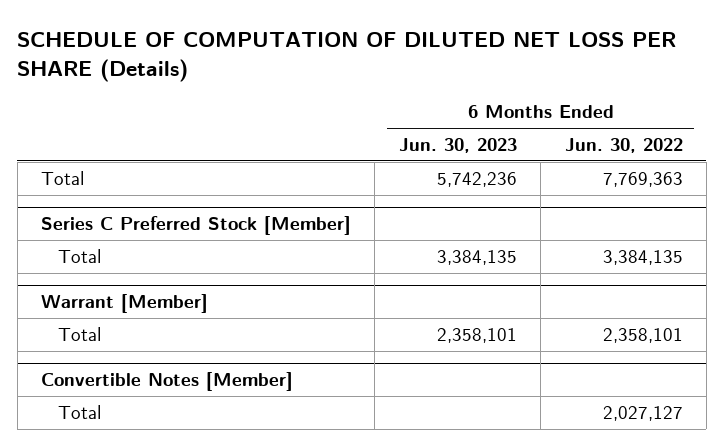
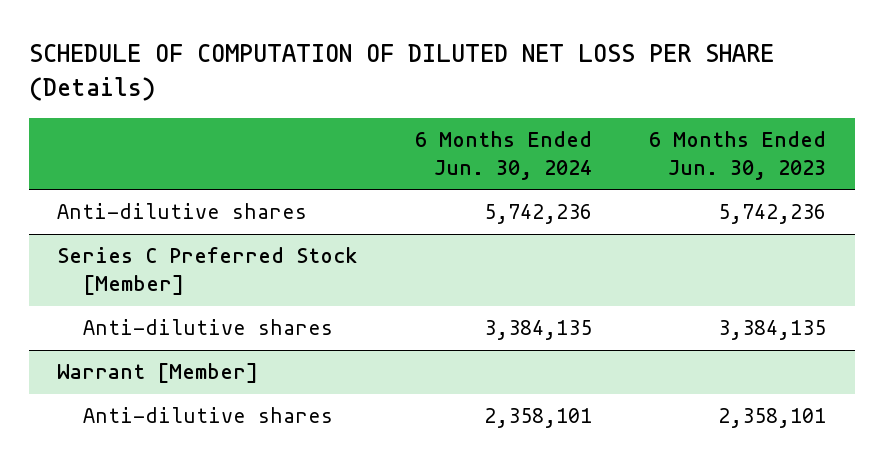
[564,138,683,154] Jun. 30, 2022 -> none
none -> [415,131,593,180] 6 Months Ended Jun. 30, 2024
[40,171,85,186] Total -> [57,203,308,220] Anti-dilutive shares
[57,249,102,264] Total -> [82,319,333,336] Anti-dilutive shares
[40,372,293,392] Convertible Notes [Member] -> none
[57,405,102,420] Total -> none
[57,327,102,342] Total -> [82,407,333,424] Anti-dilutive shares

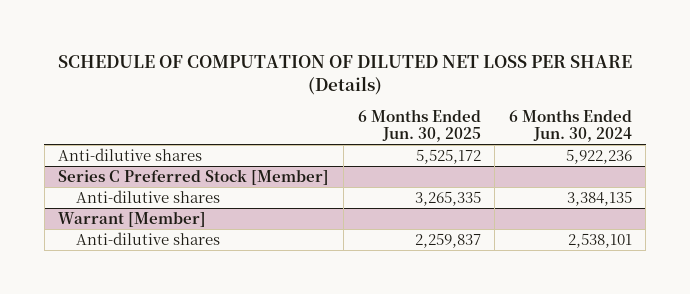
[649,131,827,180] 6 Months Ended Jun. 30, 2023 -> none
none -> [357,108,481,143] 6 Months Ended Jun. 30, 2025
[484,204,593,225] 5,742,236 -> [565,149,632,165] 5,922,236
[484,408,593,429] 2,358,101 -> [567,233,632,249] 2,538,101

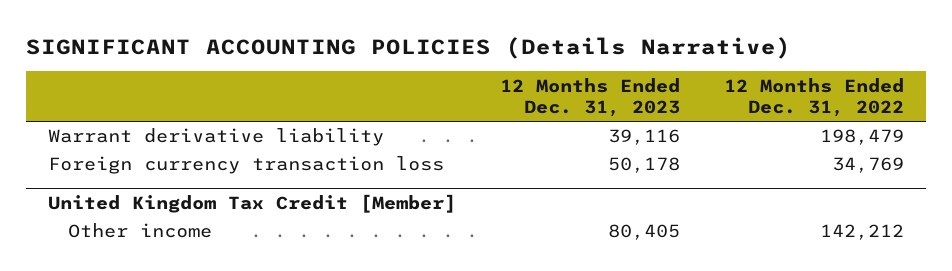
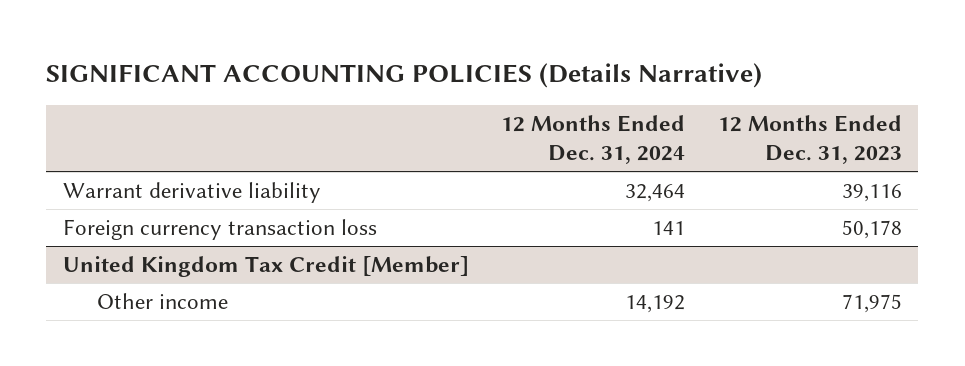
[723,77,904,118] 12 Months Ended Dec. 31, 2022 -> none
none -> [501,114,686,165] 12 Months Ended Dec. 31, 2024
[607,224,680,241] 80,405 -> [841,294,902,314] 71,975

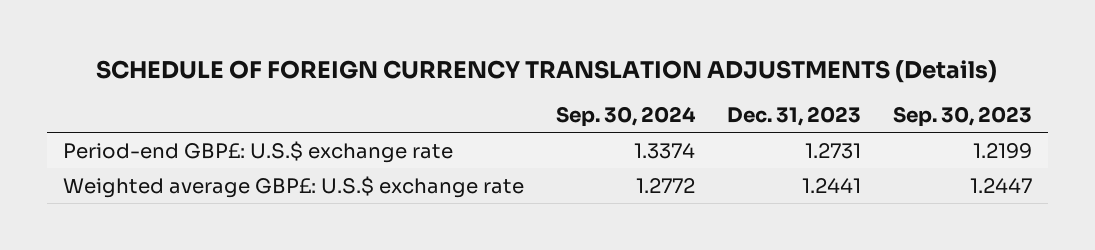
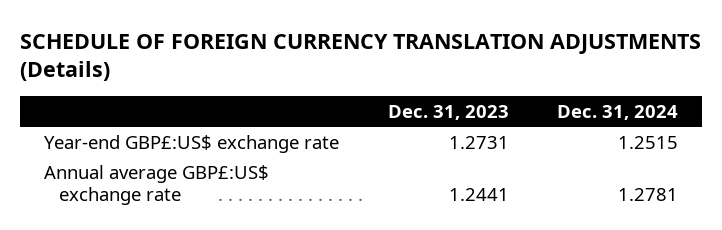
[555,106,696,128] Sep. 30, 2024 -> none
[892,106,1032,128] Sep. 30, 2023 -> none
none -> [556,104,678,120] Dec. 31, 2024
[62,140,453,163] Period-end GBP£: U.S.$ exchange rate -> [44,134,340,153] Year-end GBP£:US$ exchange rate
[62,175,524,198] Weighted average GBP£: U.S.$ exchange rate -> [44,164,270,206] Annual average GBP£:US$ exchange rate

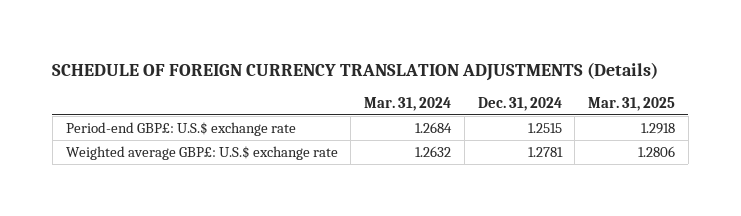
[387,104,509,120] Dec. 31, 2023 -> none
none -> [364,97,452,112] Mar. 31, 2024
none -> [588,97,676,112] Mar. 31, 2025
[44,134,340,153] Year-end GBP£:US$ exchange rate -> [65,121,296,136] Period-end GBP£: U.S.$ exchange rate
[44,164,270,206] Annual average GBP£:US$ exchange rate -> [65,145,338,160] Weighted average GBP£: U.S.$ exchange rate

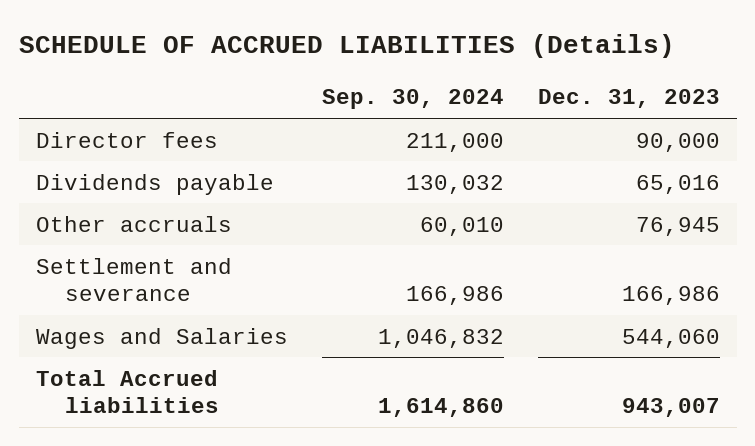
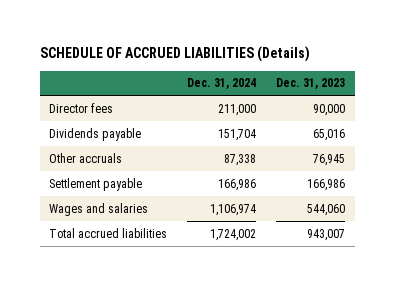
[321,89,504,110] Sep. 30, 2024 -> none
none -> [187,78,257,90] Dec. 31, 2024
[35,257,232,302] Settlement and severance -> [49,177,143,191] Settlement payable
[35,327,288,349] Wages and Salaries -> [49,202,149,216] Wages and salaries
[35,369,220,414] Total Accrued liabilities -> [49,227,168,238] Total accrued liabilities

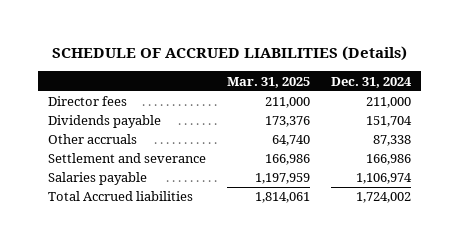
[275,78,345,90] Dec. 31, 2023 -> none
none -> [227,76,311,88] Mar. 31, 2025
[49,177,143,191] Settlement payable -> [48,153,207,164] Settlement and severance
[49,202,149,216] Wages and salaries -> [48,172,148,186] Salaries payable
[49,227,168,238] Total accrued liabilities -> [48,191,194,202] Total Accrued liabilities

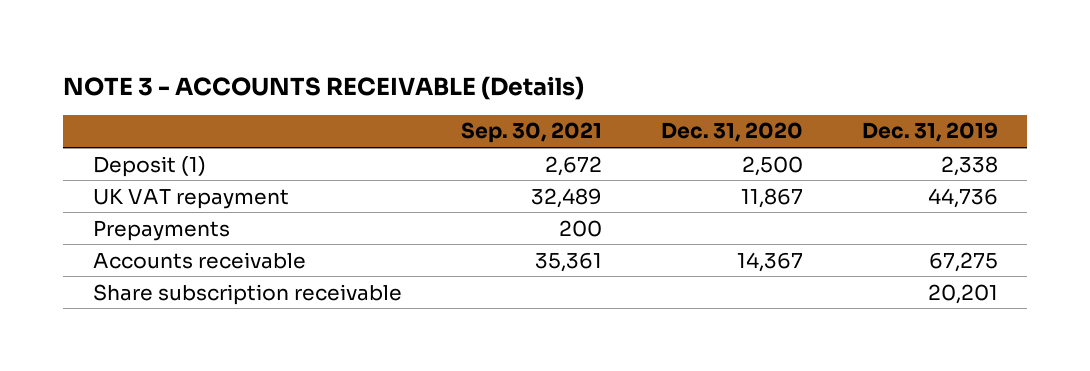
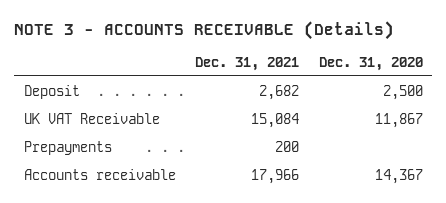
[460,122,602,144] Sep. 30, 2021 -> none
[861,122,998,143] Dec. 31, 2019 -> none
none -> [195,56,300,71] Dec. 31, 2021
[92,155,206,177] Deposit (1) -> [23,84,80,99] Deposit
[92,188,289,209] UK VAT repayment -> [23,112,160,124] UK VAT Receivable
[92,283,402,305] Share subscription receivable -> none

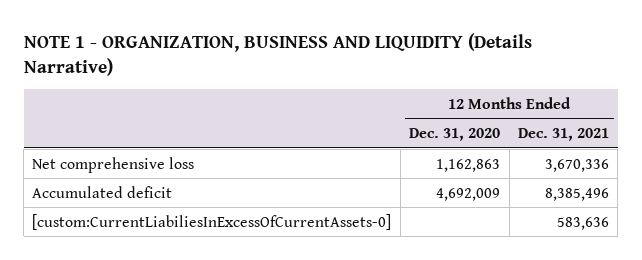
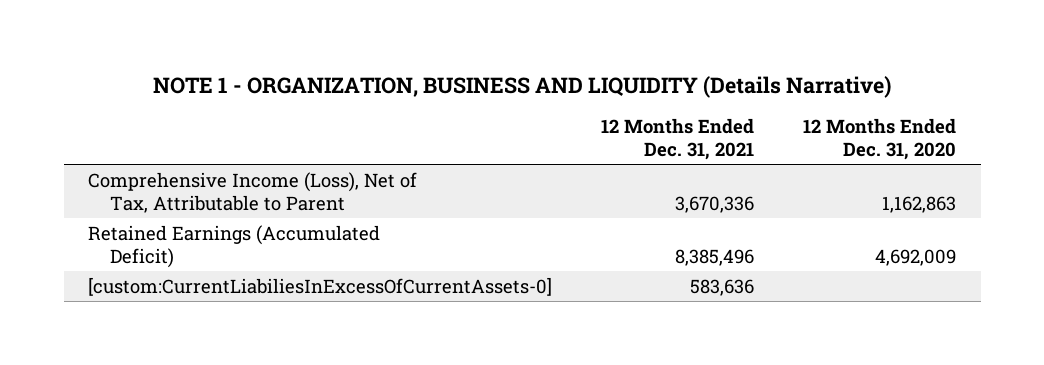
[32,156,195,173] Net comprehensive loss -> [88,171,418,213] Comprehensive Income (Loss), Net of Tax, Attributable to Parent
[32,185,173,198] Accumulated deficit -> [88,224,381,268] Retained Earnings (Accumulated Deficit)

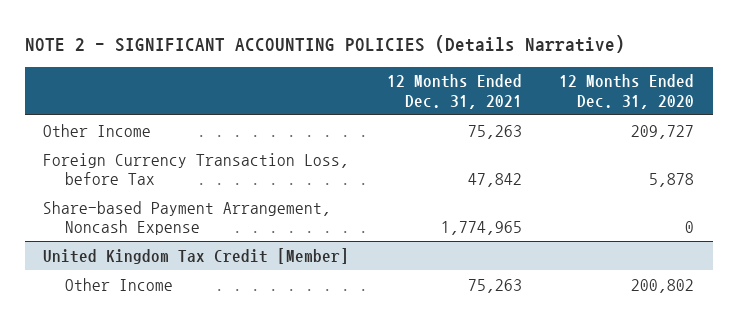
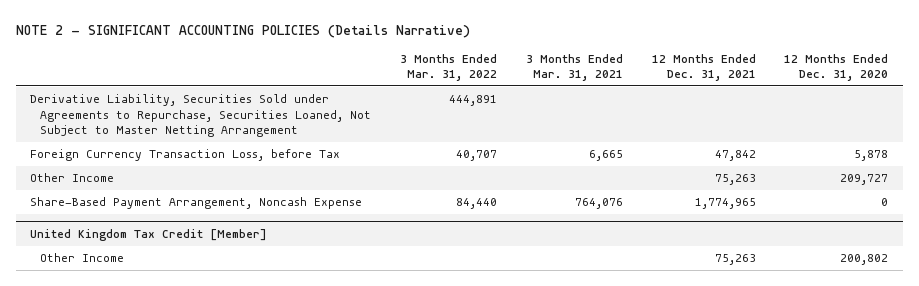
none -> [399,53,497,81] 3 Months Ended Mar. 31, 2022
none -> [525,53,623,81] 3 Months Ended Mar. 31, 2021
none -> [30,94,371,137] Derivative Liability, Securities Sold under Agreements to Repurchase, Securities Loaned, Not Subject to Master Netting Arrangement
[43,123,152,137] Other Income -> [30,173,115,183] Other Income
[43,200,332,235] Share-based Payment Arrangement, Noncash Expense -> [30,197,363,210] Share-Based Payment Arrangement, Noncash Expense

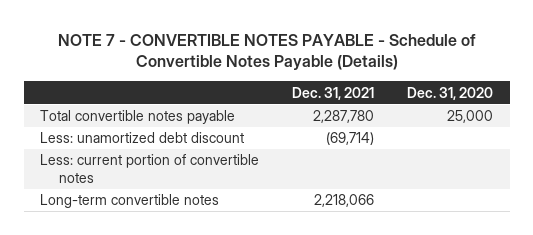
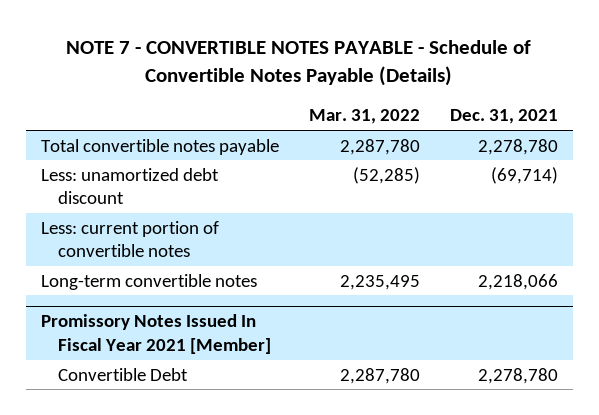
[407,86,494,100] Dec. 31, 2020 -> none
none -> [308,109,420,125] Mar. 31, 2022
[313,110,375,124] 2,287,780 -> [478,138,559,155] 2,278,780
none -> [40,314,272,354] Promissory Notes Issued In Fiscal Year 2021 [Member]
none -> [58,367,189,381] Convertible Debt

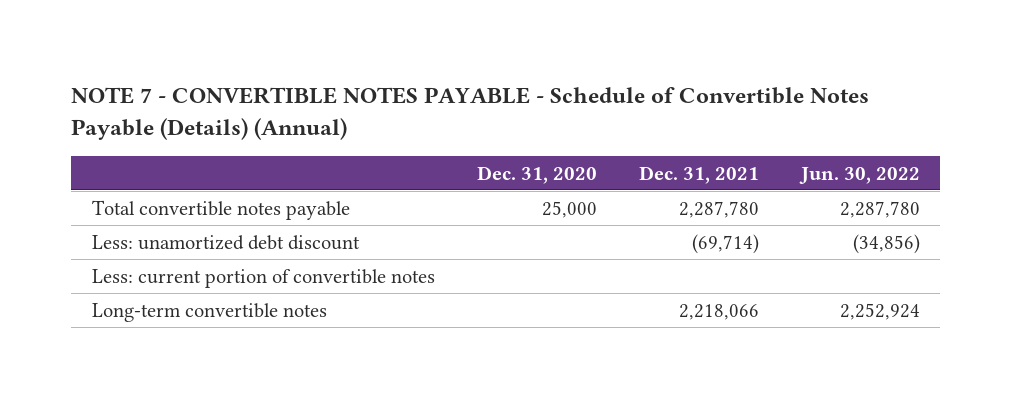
[66,40,532,87] NOTE 7 - CONVERTIBLE NOTES PAYABLE - Schedule of Convertible Notes Payable (Details) -> [71,87,870,141] NOTE 7 - CONVERTIBLE NOTES PAYABLE - Schedule of Convertible Notes Payable (Details) (Annual)
[308,109,420,125] Mar. 31, 2022 -> none
none -> [477,165,598,184] Dec. 31, 2020
none -> [798,166,920,184] Jun. 30, 2022
[478,138,559,155] 2,278,780 -> [678,200,759,218] 2,287,780
[40,314,272,354] Promissory Notes Issued In Fiscal Year 2021 [Member] -> none
[58,367,189,381] Convertible Debt -> none

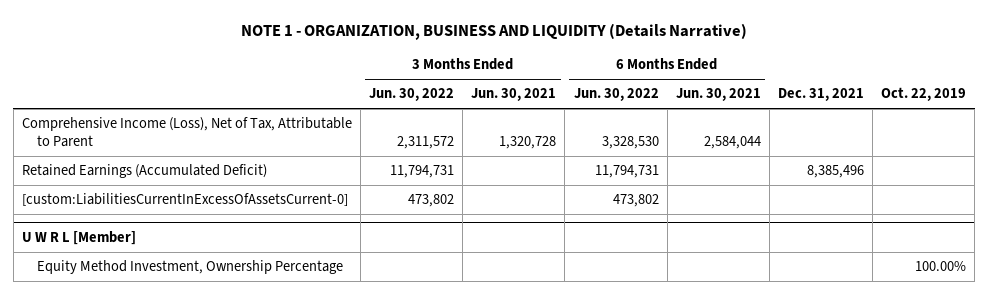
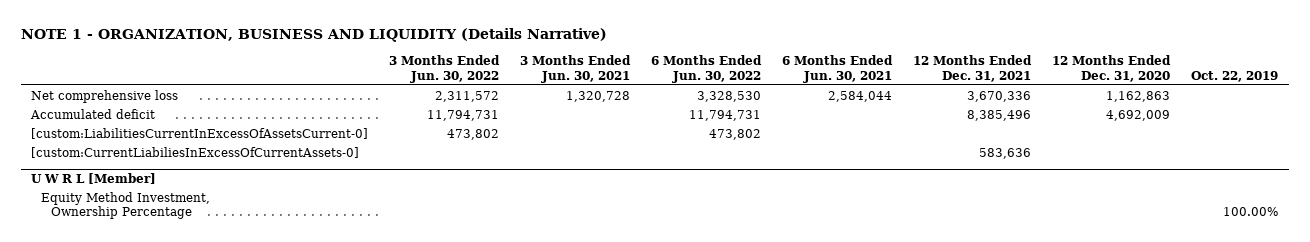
[778,88,865,102] Dec. 31, 2021 -> none
none -> [913,55,1033,82] 12 Months Ended Dec. 31, 2021
none -> [1052,55,1172,82] 12 Months Ended Dec. 31, 2020
[21,117,352,148] Comprehensive Income (Loss), Net of Tax, Attributable to Parent -> [31,89,179,103] Net comprehensive loss
[21,164,267,179] Retained Earnings (Accumulated Deficit) -> [30,108,156,119] Accumulated deficit
none -> [31,146,360,158] [custom:CurrentLiabiliesInExcessOfCurrentAssets-0]

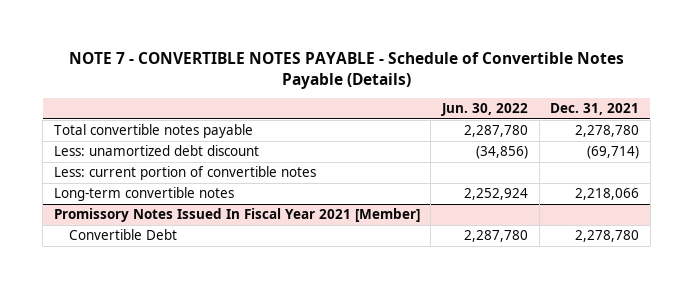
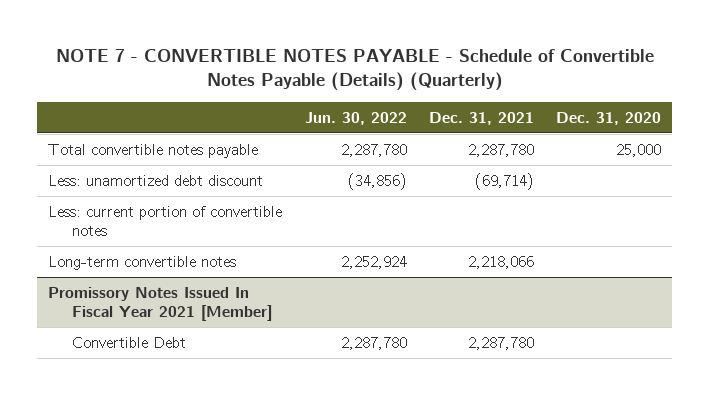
[68,51,624,89] NOTE 7 - CONVERTIBLE NOTES PAYABLE - Schedule of Convertible Notes Payable (Details) -> [55,48,654,92] NOTE 7 - CONVERTIBLE NOTES PAYABLE - Schedule of Convertible Notes Payable (Details) (Quarterly)
none -> [556,111,662,125] Dec. 31, 2020
[575,125,640,138] 2,278,780 -> [467,143,534,157] 2,287,780
[575,230,640,243] 2,278,780 -> [467,336,534,350] 2,287,780

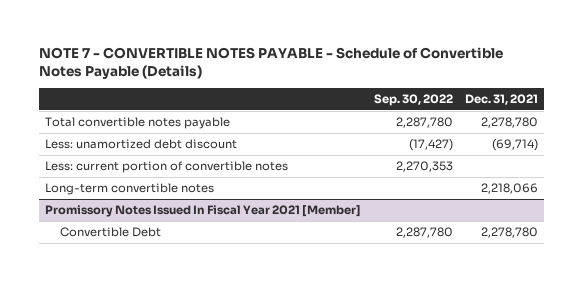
[55,48,654,92] NOTE 7 - CONVERTIBLE NOTES PAYABLE - Schedule of Convertible Notes Payable (Details) (Quarterly) -> [39,46,504,79] NOTE 7 - CONVERTIBLE NOTES PAYABLE - Schedule of Convertible Notes Payable (Details)
[304,111,407,125] Jun. 30, 2022 -> none
[556,111,662,125] Dec. 31, 2020 -> none
none -> [373,93,453,106] Sep. 30, 2022
[467,143,534,157] 2,287,780 -> [480,117,538,129] 2,278,780
[467,336,534,350] 2,287,780 -> [480,227,538,239] 2,278,780

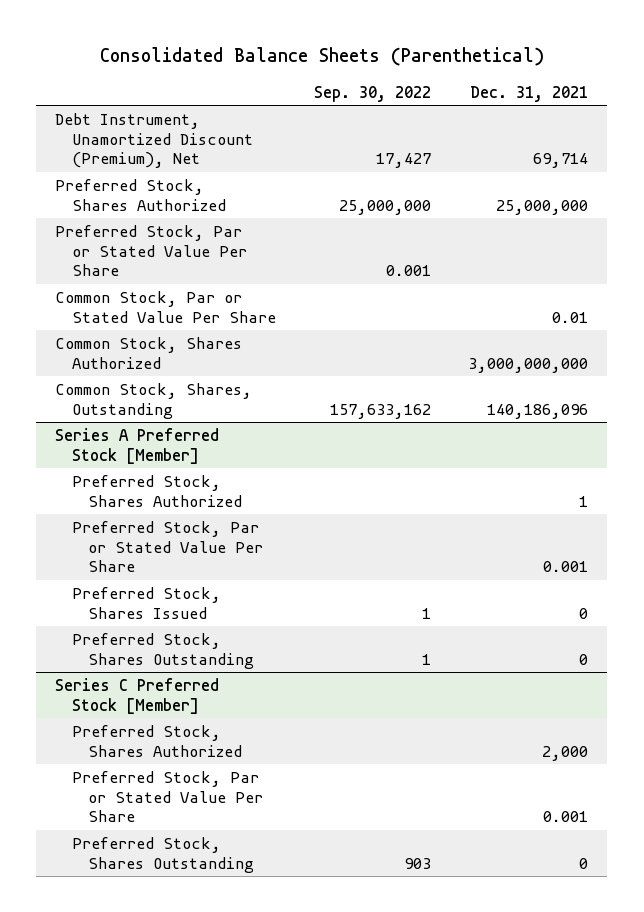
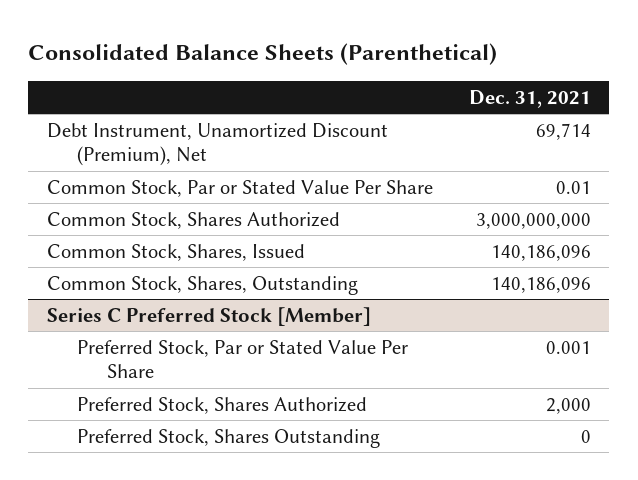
[313,85,431,102] Sep. 30, 2022 -> none
[55,178,226,211] Preferred Stock, Shares Authorized -> none
[55,224,247,277] Preferred Stock, Par or Stated Value Per Share -> none
none -> [46,243,305,261] Common Stock, Shares, Issued
[55,427,220,464] Series A Preferred Stock [Member] -> none
[71,474,243,507] Preferred Stock, Shares Authorized -> none
[71,520,264,573] Preferred Stock, Par or Stated Value Per Share -> none
[71,586,221,619] Preferred Stock, Shares Issued -> none
[71,632,255,669] Preferred Stock, Shares Outstanding -> none
[71,724,243,757] Preferred Stock, Shares Authorized -> [76,396,367,414] Preferred Stock, Shares Authorized

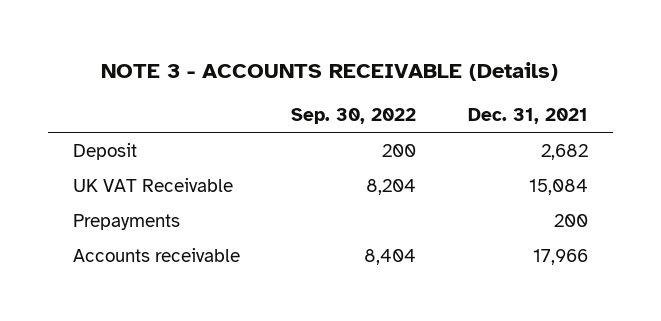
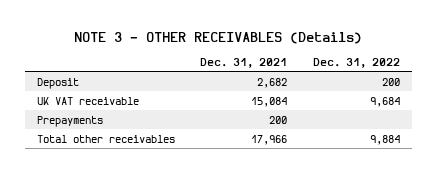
[101,61,559,81] NOTE 3 - ACCOUNTS RECEIVABLE (Details) -> [74,31,363,44] NOTE 3 - OTHER RECEIVABLES (Details)
[291,108,417,125] Sep. 30, 2022 -> none
none -> [312,57,400,68] Dec. 31, 2022
[73,178,234,193] UK VAT Receivable -> [37,96,140,105] UK VAT receivable
[73,248,241,263] Accounts receivable -> [37,134,176,143] Total other receivables

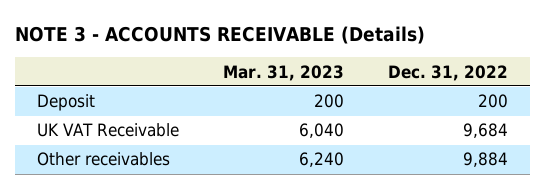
[74,31,363,44] NOTE 3 - OTHER RECEIVABLES (Details) -> [15,25,426,44] NOTE 3 - ACCOUNTS RECEIVABLE (Details)
[200,57,288,68] Dec. 31, 2021 -> none
none -> [222,64,344,81] Mar. 31, 2023
[37,115,104,127] Prepayments -> none
[37,96,140,105] UK VAT receivable -> [37,123,180,138] UK VAT Receivable
[37,134,176,143] Total other receivables -> [37,152,171,167] Other receivables

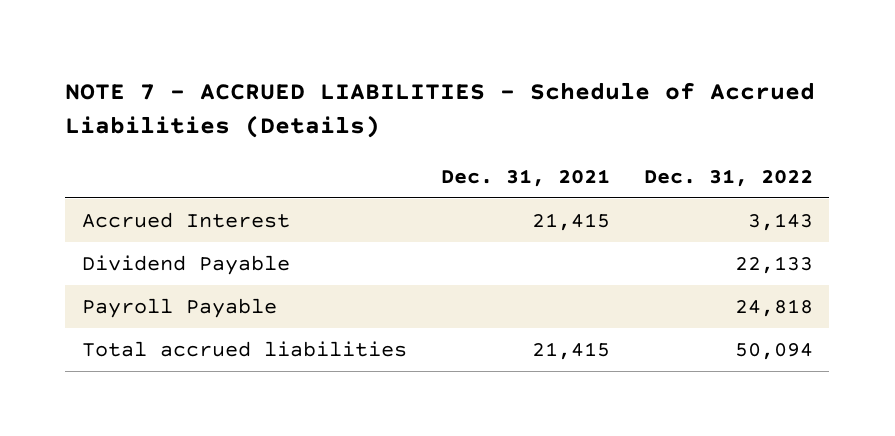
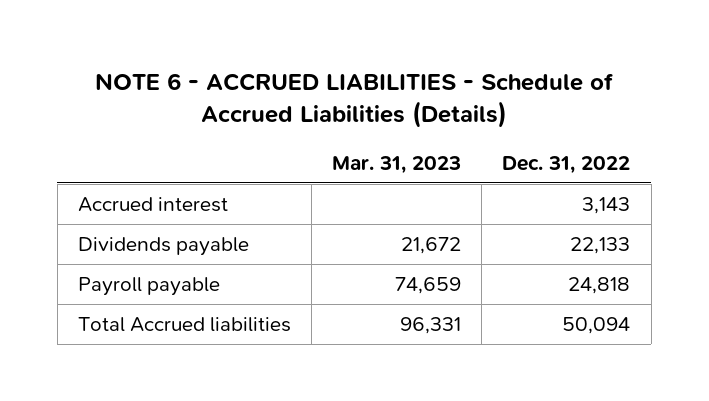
[65,82,816,139] NOTE 7 - ACCRUED LIABILITIES - Schedule of Accrued Liabilities (Details) -> [95,72,615,129] NOTE 6 - ACCRUED LIABILITIES - Schedule of Accrued Liabilities (Details)
[440,168,610,187] Dec. 31, 2021 -> none
none -> [332,155,462,174] Mar. 31, 2023
[81,211,290,228] Accrued Interest -> [78,196,229,212] Accrued interest
[81,254,290,275] Dividend Payable -> [78,236,250,256] Dividends payable
[81,297,277,318] Payroll Payable -> [78,276,221,296] Payroll payable
[81,340,407,357] Total accrued liabilities -> [78,316,292,332] Total Accrued liabilities

